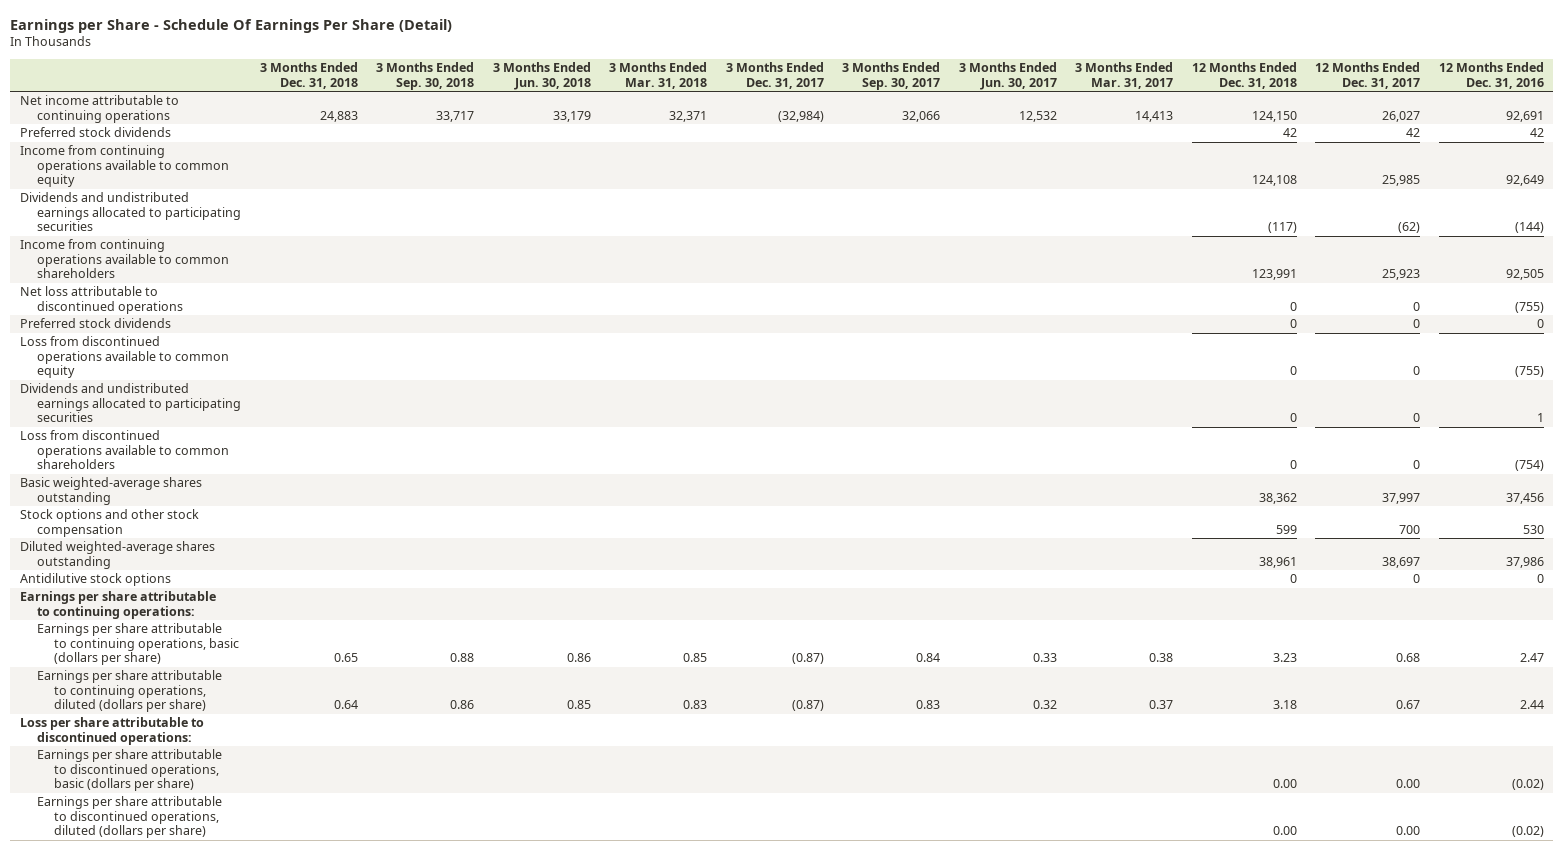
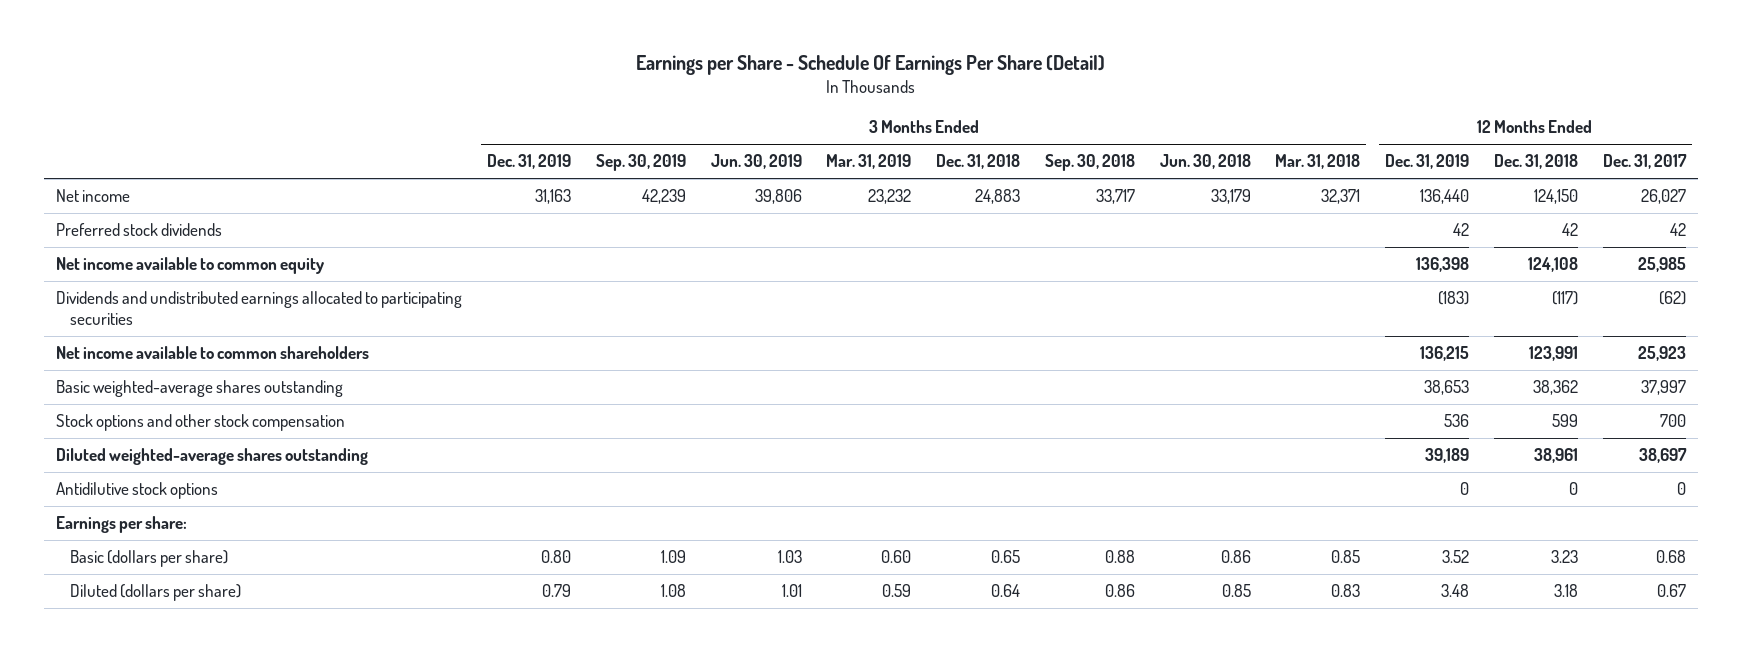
[725,62,824,89] 3 Months Ended Dec. 31, 2017 -> none
[842,62,941,90] 3 Months Ended Sep. 30, 2017 -> none
[958,62,1057,90] 3 Months Ended Jun. 30, 2017 -> none
[1075,62,1174,89] 3 Months Ended Mar. 31, 2017 -> none
[1439,62,1545,89] 12 Months Ended Dec. 31, 2016 -> none
none -> [487,154,572,170] Dec. 31, 2019
none -> [595,154,686,172] Sep. 30, 2019
none -> [710,154,802,170] Jun. 30, 2019
none -> [826,154,912,170] Mar. 31, 2019
none -> [1385,154,1470,170] Dec. 31, 2019
[19,95,179,123] Net income attributable to continuing operations -> [56,189,131,203] Net income
[19,145,230,188] Income from continuing operations available to common equity -> [56,257,325,275] Net income available to common equity
[19,286,184,314] Net loss attributable to discontinued operations -> none
[19,318,171,329] Preferred stock dividends -> none
[19,336,230,379] Loss from discontinued operations available to common equity -> none
[19,383,242,423] Dividends and undistributed earnings allocated to participating securities -> none
[19,430,230,470] Loss from discontinued operations available to common shareholders -> none
[19,239,230,279] Income from continuing operations available to common shareholders -> [56,346,370,360] Net income available to common shareholders
[19,717,204,745] Loss per share attributable to discontinued operations: -> none
[37,749,223,792] Earnings per share attributable to discontinued operations, basic (dollars per share) -> none
[37,796,223,839] Earnings per share attributable to discontinued operations, diluted (dollars per share) -> none
[19,591,216,619] Earnings per share attributable to continuing operations: -> [56,516,188,534] Earnings per share:
[37,623,240,666] Earnings per share attributable to continuing operations, basic (dollars per share) -> [69,550,228,568] Basic (dollars per share)
[37,670,223,713] Earnings per share attributable to continuing operations, diluted (dollars per share) -> [69,584,241,602] Diluted (dollars per share)

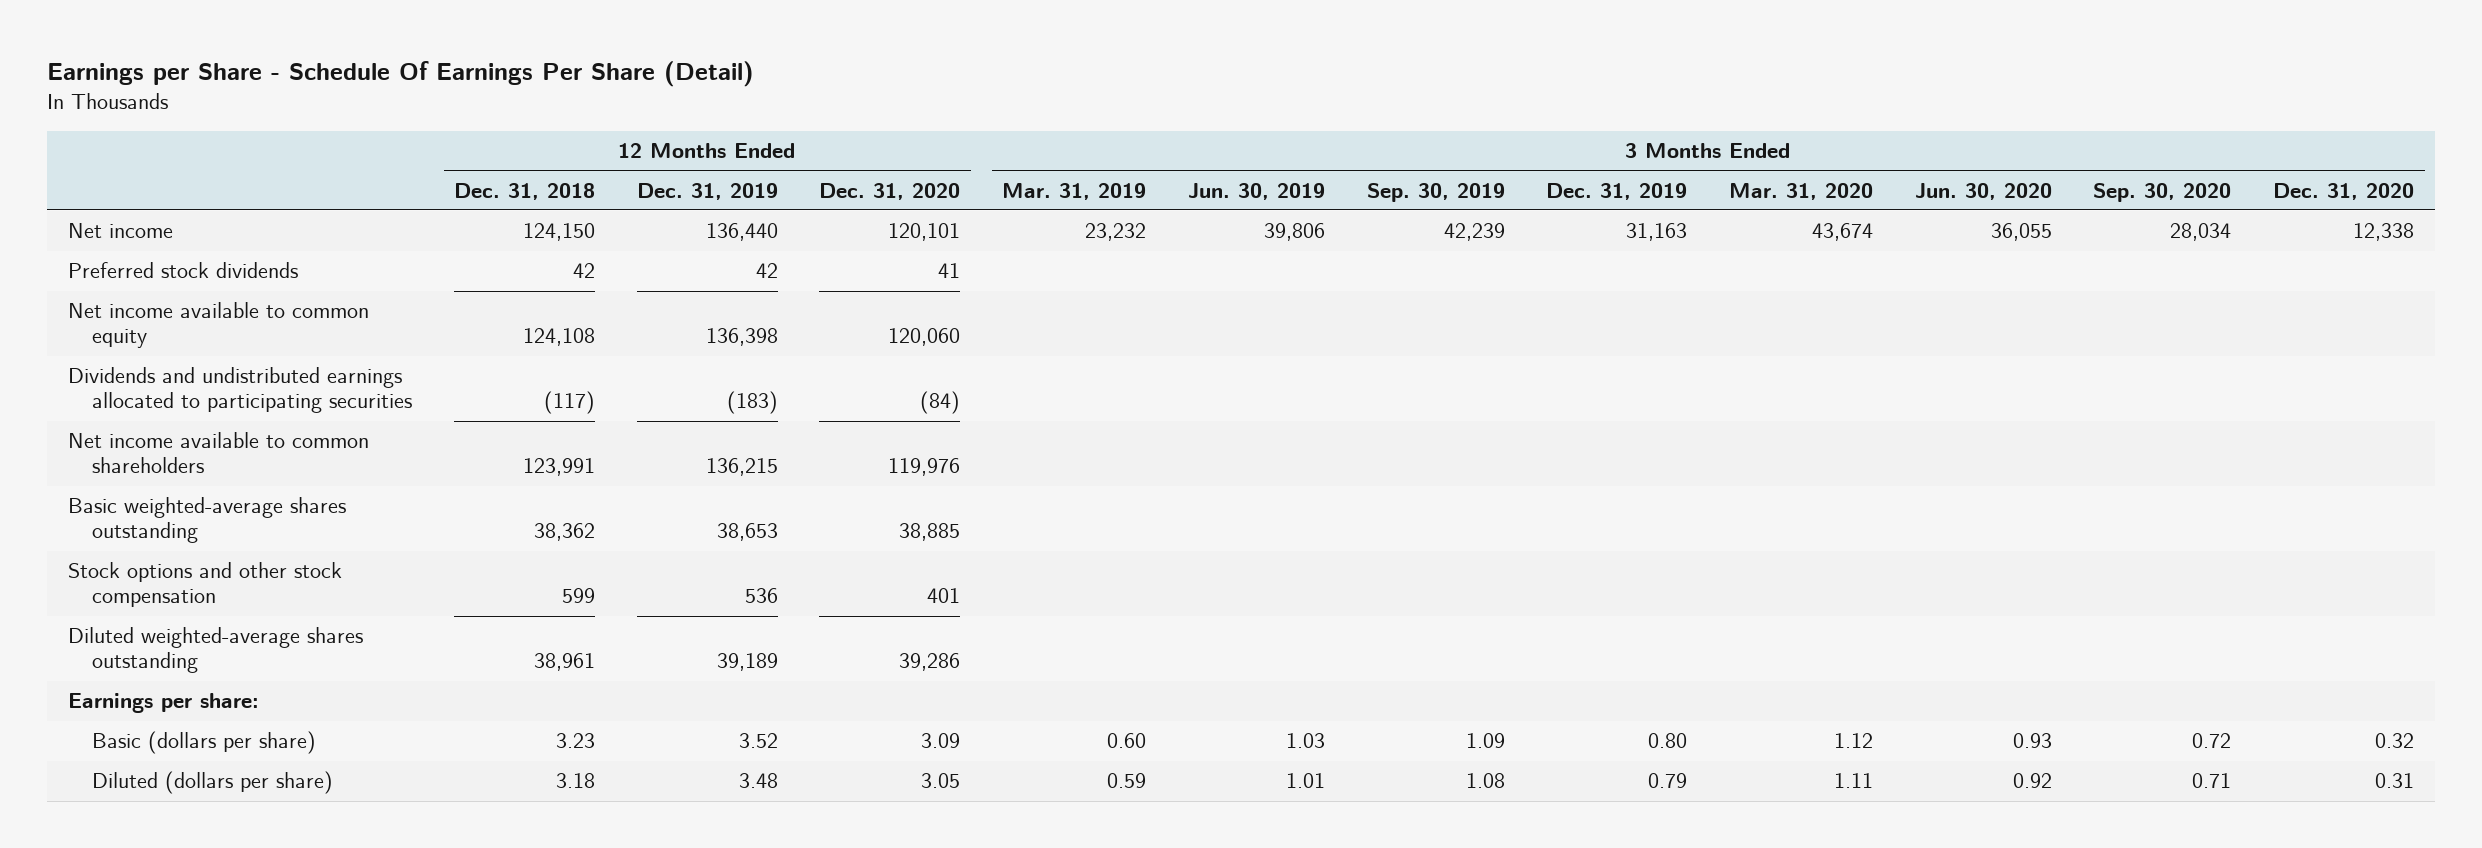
[936,154,1021,170] Dec. 31, 2018 -> none
[1044,154,1135,172] Sep. 30, 2018 -> none
[1159,154,1251,170] Jun. 30, 2018 -> none
[1275,154,1361,170] Mar. 31, 2018 -> none
[1602,154,1687,170] Dec. 31, 2017 -> none
none -> [819,182,961,200] Dec. 31, 2020
none -> [1729,182,1874,200] Mar. 31, 2020
none -> [1914,182,2052,200] Jun. 30, 2020
none -> [2093,182,2232,202] Sep. 30, 2020
none -> [2273,182,2415,200] Dec. 31, 2020
[56,482,219,500] Antidilutive stock options -> none

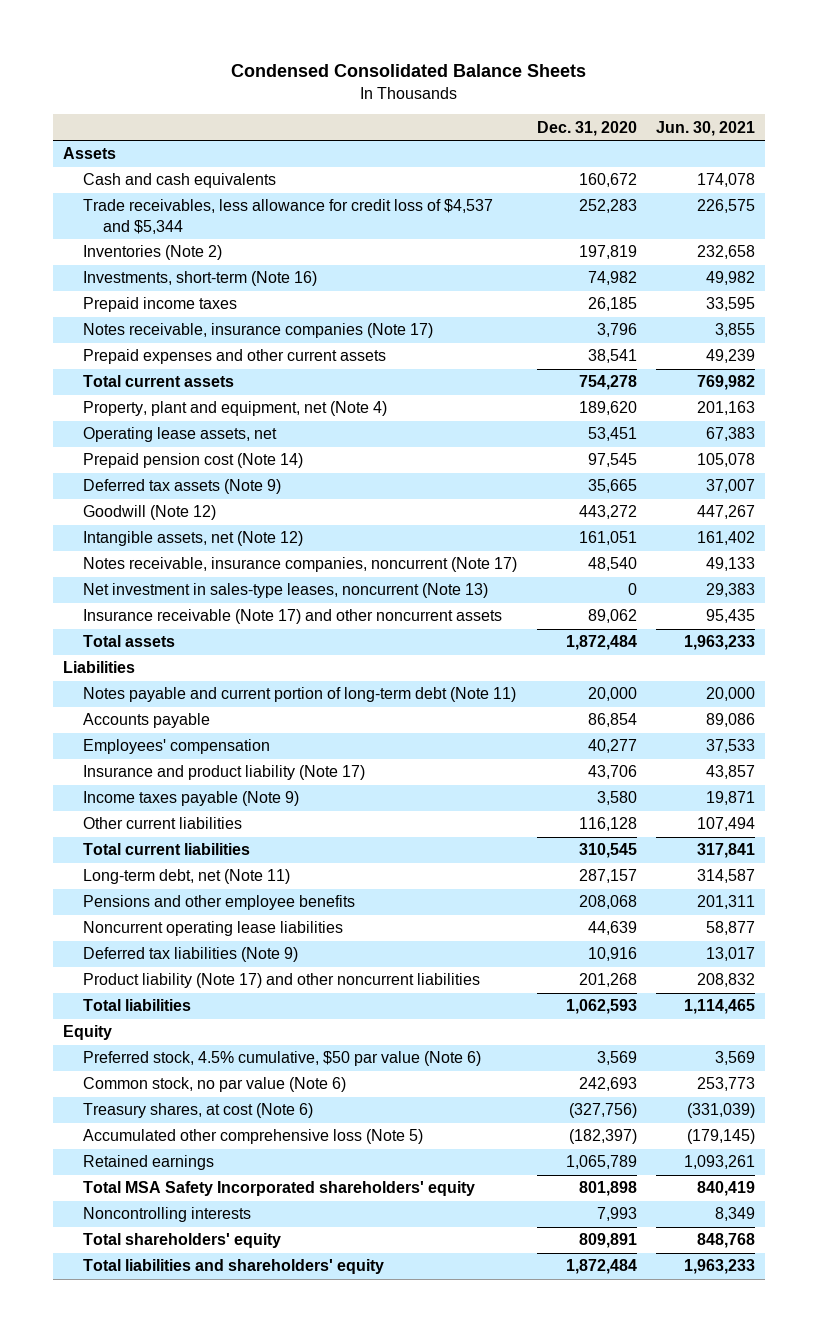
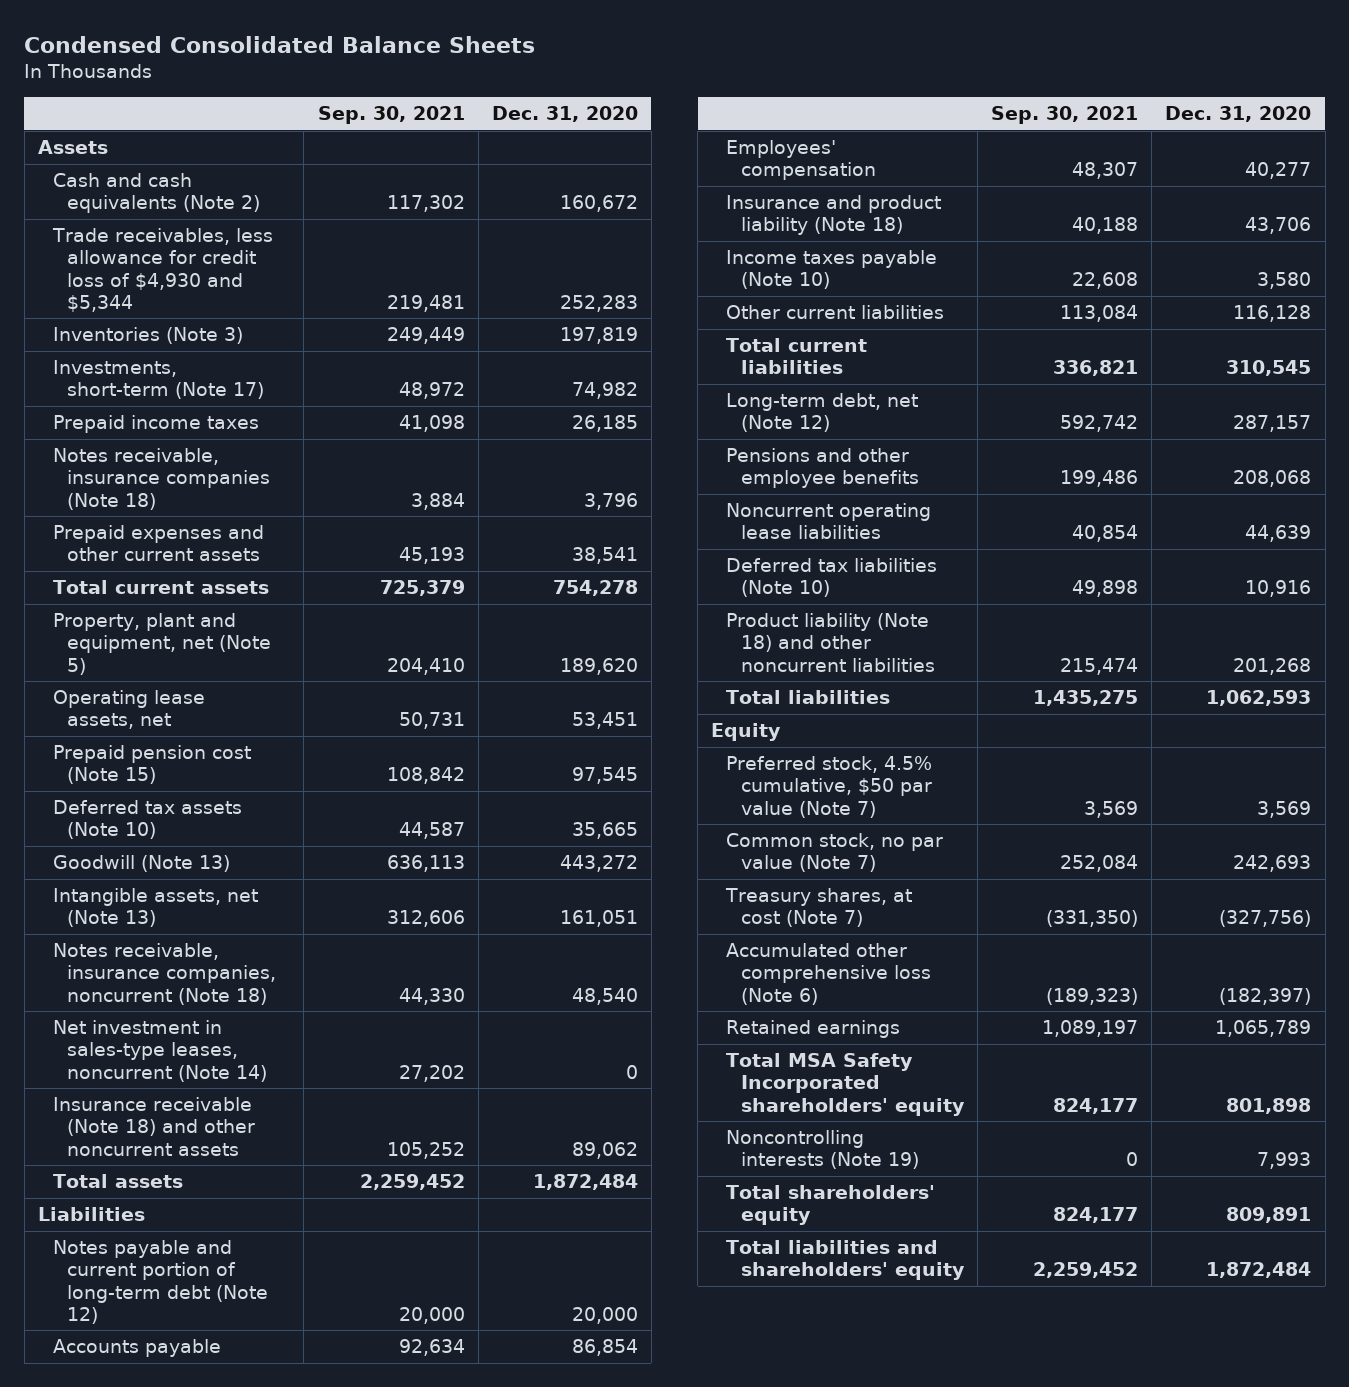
[656,120,756,136] Jun. 30, 2021 -> none
none -> [317,105,465,124] Sep. 30, 2021
[82,173,276,189] Cash and cash equivalents -> [52,173,261,214] Cash and cash equivalents (Note 2)
[82,199,493,234] Trade receivables, less allowance for credit loss of $4,537 and $5,344 -> [51,228,273,312] Trade receivables, less allowance for credit loss of $4,930 and $5,344
[82,245,222,261] Inventories (Note 2) -> [52,327,243,345] Inventories (Note 3)
[82,271,317,287] Investments, short-term (Note 16) -> [52,360,265,400] Investments, short-term (Note 17)
[82,323,433,339] Notes receivable, insurance companies (Note 17) -> [52,448,271,510] Notes receivable, insurance companies (Note 18)
[82,401,387,417] Property, plant and equipment, net (Note 4) -> [52,613,272,675] Property, plant and equipment, net (Note 5)
[82,453,303,469] Prepaid pension cost (Note 14) -> [52,745,251,785] Prepaid pension cost (Note 15)
[82,479,281,495] Deferred tax assets (Note 9) -> [52,800,242,840] Deferred tax assets (Note 10)
[82,505,216,521] Goodwill (Note 12) -> [52,855,230,873] Goodwill (Note 13)
[82,531,303,547] Intangible assets, net (Note 12) -> [52,888,258,928] Intangible assets, net (Note 13)
[82,557,517,573] Notes receivable, insurance companies, noncurrent (Note 17) -> [52,943,277,1005] Notes receivable, insurance companies, noncurrent (Note 18)
[82,583,488,599] Net investment in sales-type leases, noncurrent (Note 13) -> [52,1020,268,1082] Net investment in sales-type leases, noncurrent (Note 14)
[82,609,502,625] Insurance receivable (Note 17) and other noncurrent assets -> [52,1097,256,1156] Insurance receivable (Note 18) and other noncurrent assets
[82,687,516,703] Notes payable and current portion of long-term debt (Note 11) -> [52,1240,269,1324] Notes payable and current portion of long-term debt (Note 12)
[82,765,365,781] Insurance and product liability (Note 17) -> [726,195,942,236] Insurance and product liability (Note 18)
[82,791,299,807] Income taxes payable (Note 9) -> [726,250,938,290] Income taxes payable (Note 10)
[82,869,290,885] Long-term debt, net (Note 11) -> [726,393,919,433] Long-term debt, net (Note 12)
[82,947,298,963] Deferred tax liabilities (Note 9) -> [726,558,938,598] Deferred tax liabilities (Note 10)
[82,973,480,989] Product liability (Note 17) and other noncurrent liabilities -> [726,613,936,672] Product liability (Note 18) and other noncurrent liabilities
[82,1051,481,1067] Preferred stock, 4.5% cumulative, $50 par value (Note 6) -> [726,756,933,818] Preferred stock, 4.5% cumulative, $50 par value (Note 7)
[82,1077,346,1093] Common stock, no par value (Note 6) -> [726,833,944,873] Common stock, no par value (Note 7)
[82,1103,313,1119] Treasury shares, at cost (Note 6) -> [725,888,913,928] Treasury shares, at cost (Note 7)
[82,1129,423,1145] Accumulated other comprehensive loss (Note 5) -> [726,943,932,1005] Accumulated other comprehensive loss (Note 6)
[82,1207,251,1223] Noncontrolling interests -> [726,1130,920,1170] Noncontrolling interests (Note 19)

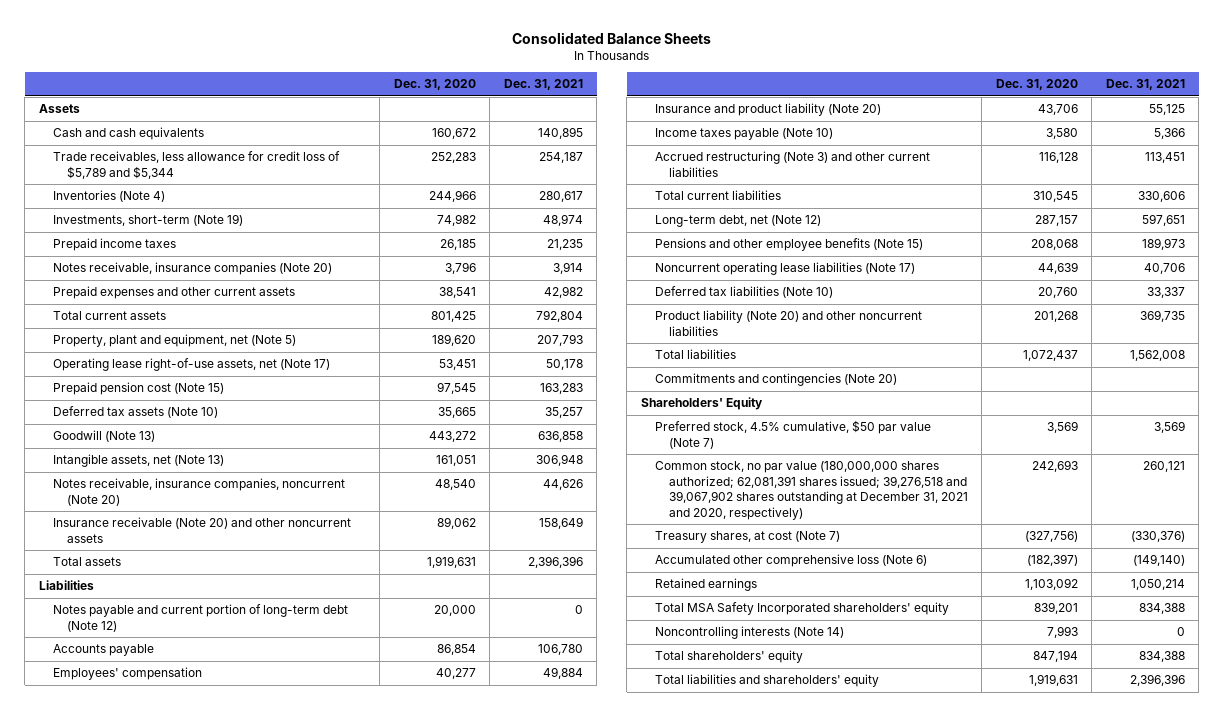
[24,35,536,53] Condensed Consolidated Balance Sheets -> [511,31,711,44] Consolidated Balance Sheets
[317,105,465,124] Sep. 30, 2021 -> none
none -> [503,79,583,91] Dec. 31, 2021
[52,173,261,214] Cash and cash equivalents (Note 2) -> [52,127,204,141] Cash and cash equivalents
[51,228,273,312] Trade receivables, less allowance for credit loss of $4,930 and $5,344 -> [52,151,340,179] Trade receivables, less allowance for credit loss of $5,789 and $5,344
[52,327,243,345] Inventories (Note 3) -> [52,190,165,203] Inventories (Note 4)
[559,327,638,345] 197,819 -> [428,190,476,203] 244,966
[52,360,265,400] Investments, short-term (Note 17) -> [52,214,243,227] Investments, short-term (Note 19)
[52,448,271,510] Notes receivable, insurance companies (Note 18) -> [52,262,332,276] Notes receivable, insurance companies (Note 20)
[552,580,638,597] 754,278 -> [430,311,476,323] 801,425
[52,690,205,730] Operating lease assets, net -> [52,358,330,372] Operating lease right-of-use assets, net (Note 17)
[52,1020,268,1082] Net investment in sales-type leases, noncurrent (Note 14) -> none
[52,943,277,1005] Notes receivable, insurance companies, noncurrent (Note 18) -> [52,478,345,506] Notes receivable, insurance companies, noncurrent (Note 20)
[52,1097,256,1156] Insurance receivable (Note 18) and other noncurrent assets -> [52,517,351,543] Insurance receivable (Note 20) and other noncurrent assets
[532,1174,638,1191] 1,872,484 -> [426,556,476,569] 1,919,631
[726,195,942,236] Insurance and product liability (Note 18) -> [654,103,881,117] Insurance and product liability (Note 20)
[726,305,945,320] Other current liabilities -> [654,151,930,177] Accrued restructuring (Note 3) and other current liabilities
[726,448,920,489] Pensions and other employee benefits -> [654,238,923,252] Pensions and other employee benefits (Note 15)
[726,503,932,540] Noncurrent operating lease liabilities -> [654,262,915,276] Noncurrent operating lease liabilities (Note 17)
[1245,580,1312,598] 10,916 -> [1037,287,1078,299] 20,760
[726,613,936,672] Product liability (Note 18) and other noncurrent liabilities -> [654,310,922,336] Product liability (Note 20) and other noncurrent liabilities
[1206,690,1312,707] 1,062,593 -> [1022,350,1078,362] 1,072,437
none -> [654,373,897,387] Commitments and contingencies (Note 20)
[711,723,782,742] Equity -> [640,397,763,411] Shareholders' Equity
[726,833,944,873] Common stock, no par value (Note 7) -> [654,461,968,520] Common stock, no par value (180,000,000 shares authorized; 62,081,391 shares issued; 39,276,518 and 39,067,902 shares outstanding at December 31, 2021 and 2020, respectively)
[1215,1020,1312,1038] 1,065,789 -> [1024,578,1078,591] 1,103,092
[1226,1097,1312,1114] 801,898 -> [1033,602,1078,615] 839,201
[726,1130,920,1170] Noncontrolling interests (Note 19) -> [654,626,844,640] Noncontrolling interests (Note 14)
[1226,1207,1312,1224] 809,891 -> [1032,650,1078,663] 847,194
[1206,1262,1312,1279] 1,872,484 -> [1028,674,1078,687] 1,919,631

